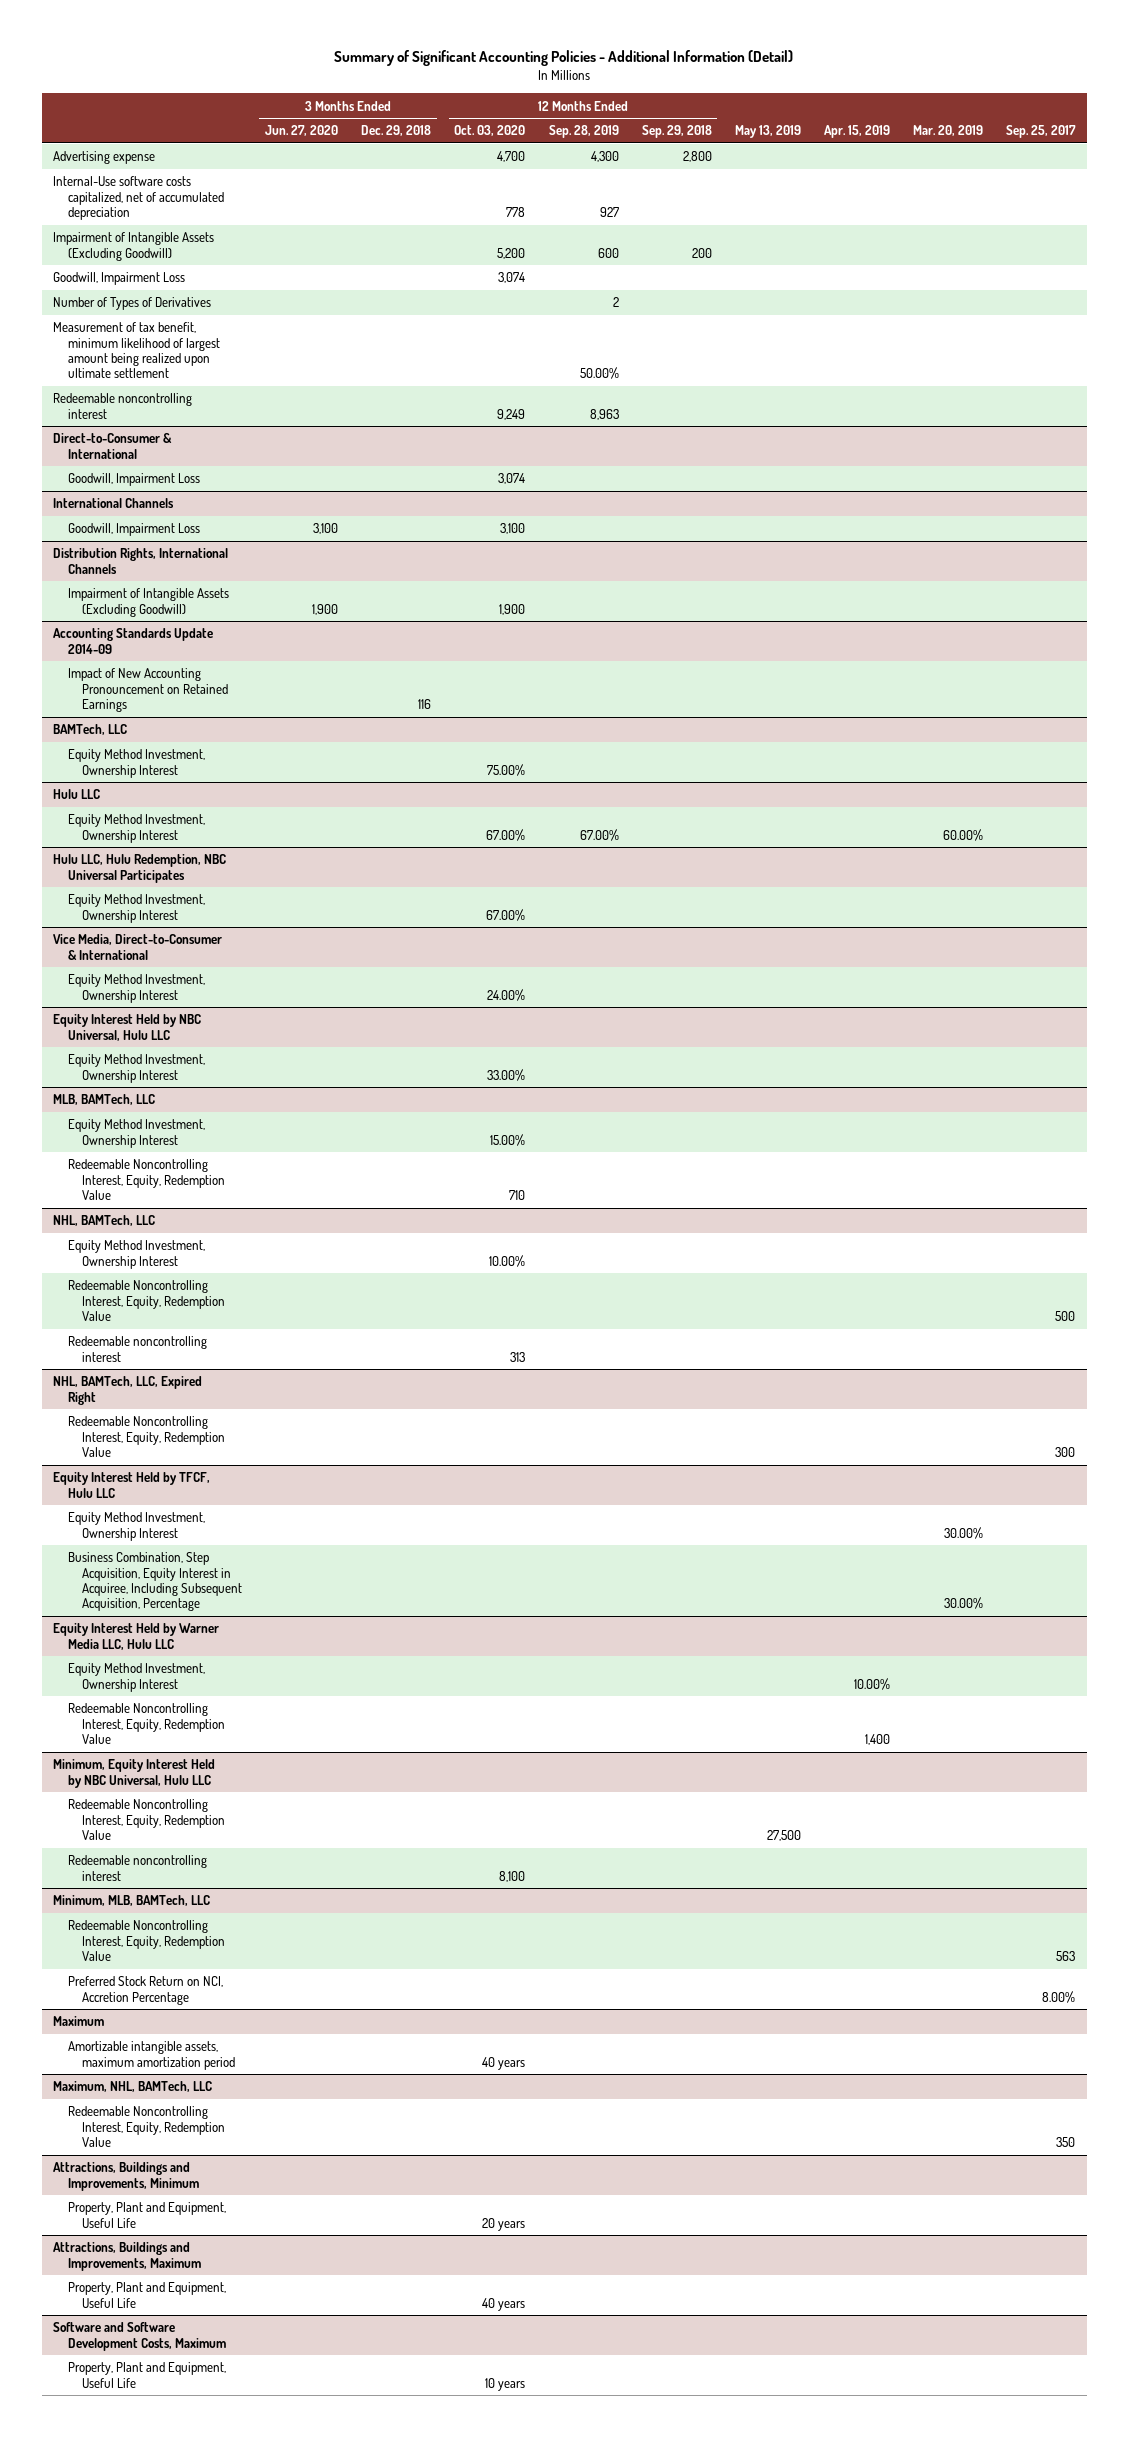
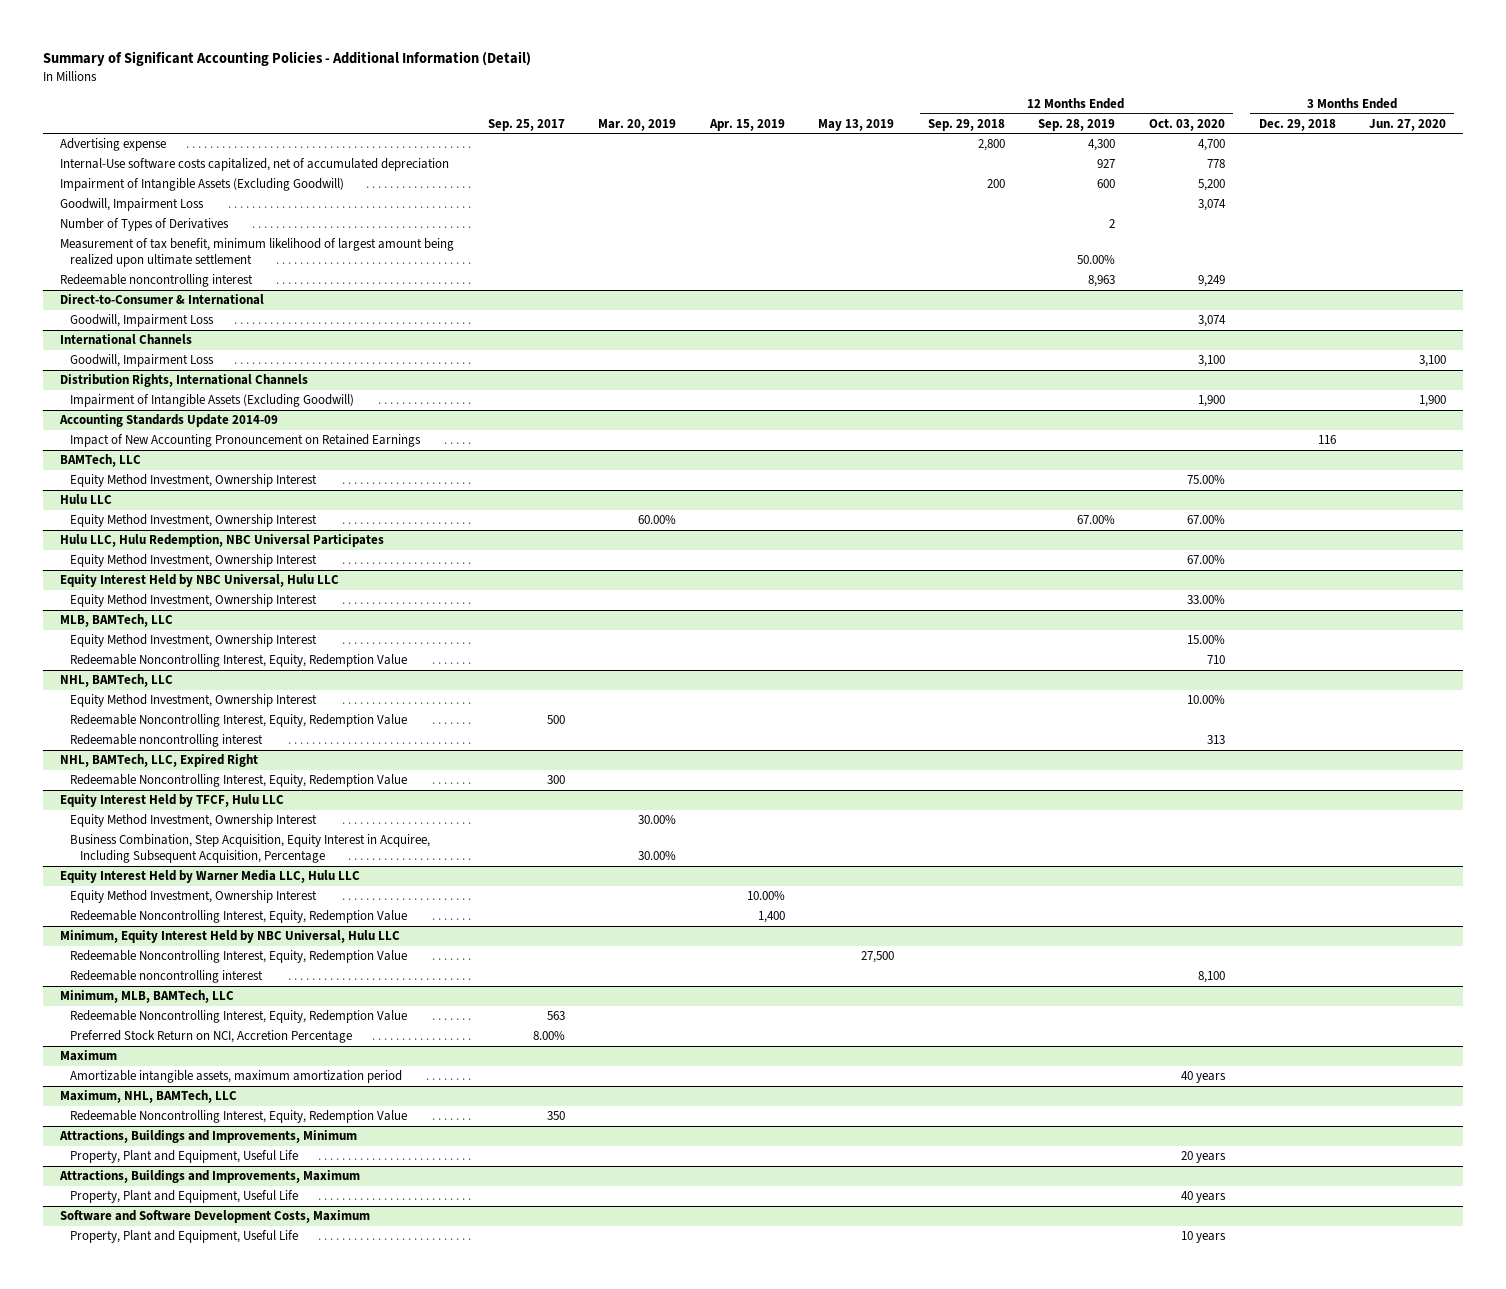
[53,934,223,960] Vice Media, Direct-to-Consumer & International -> none
[67,974,205,1003] Equity Method Investment, Ownership Interest -> none

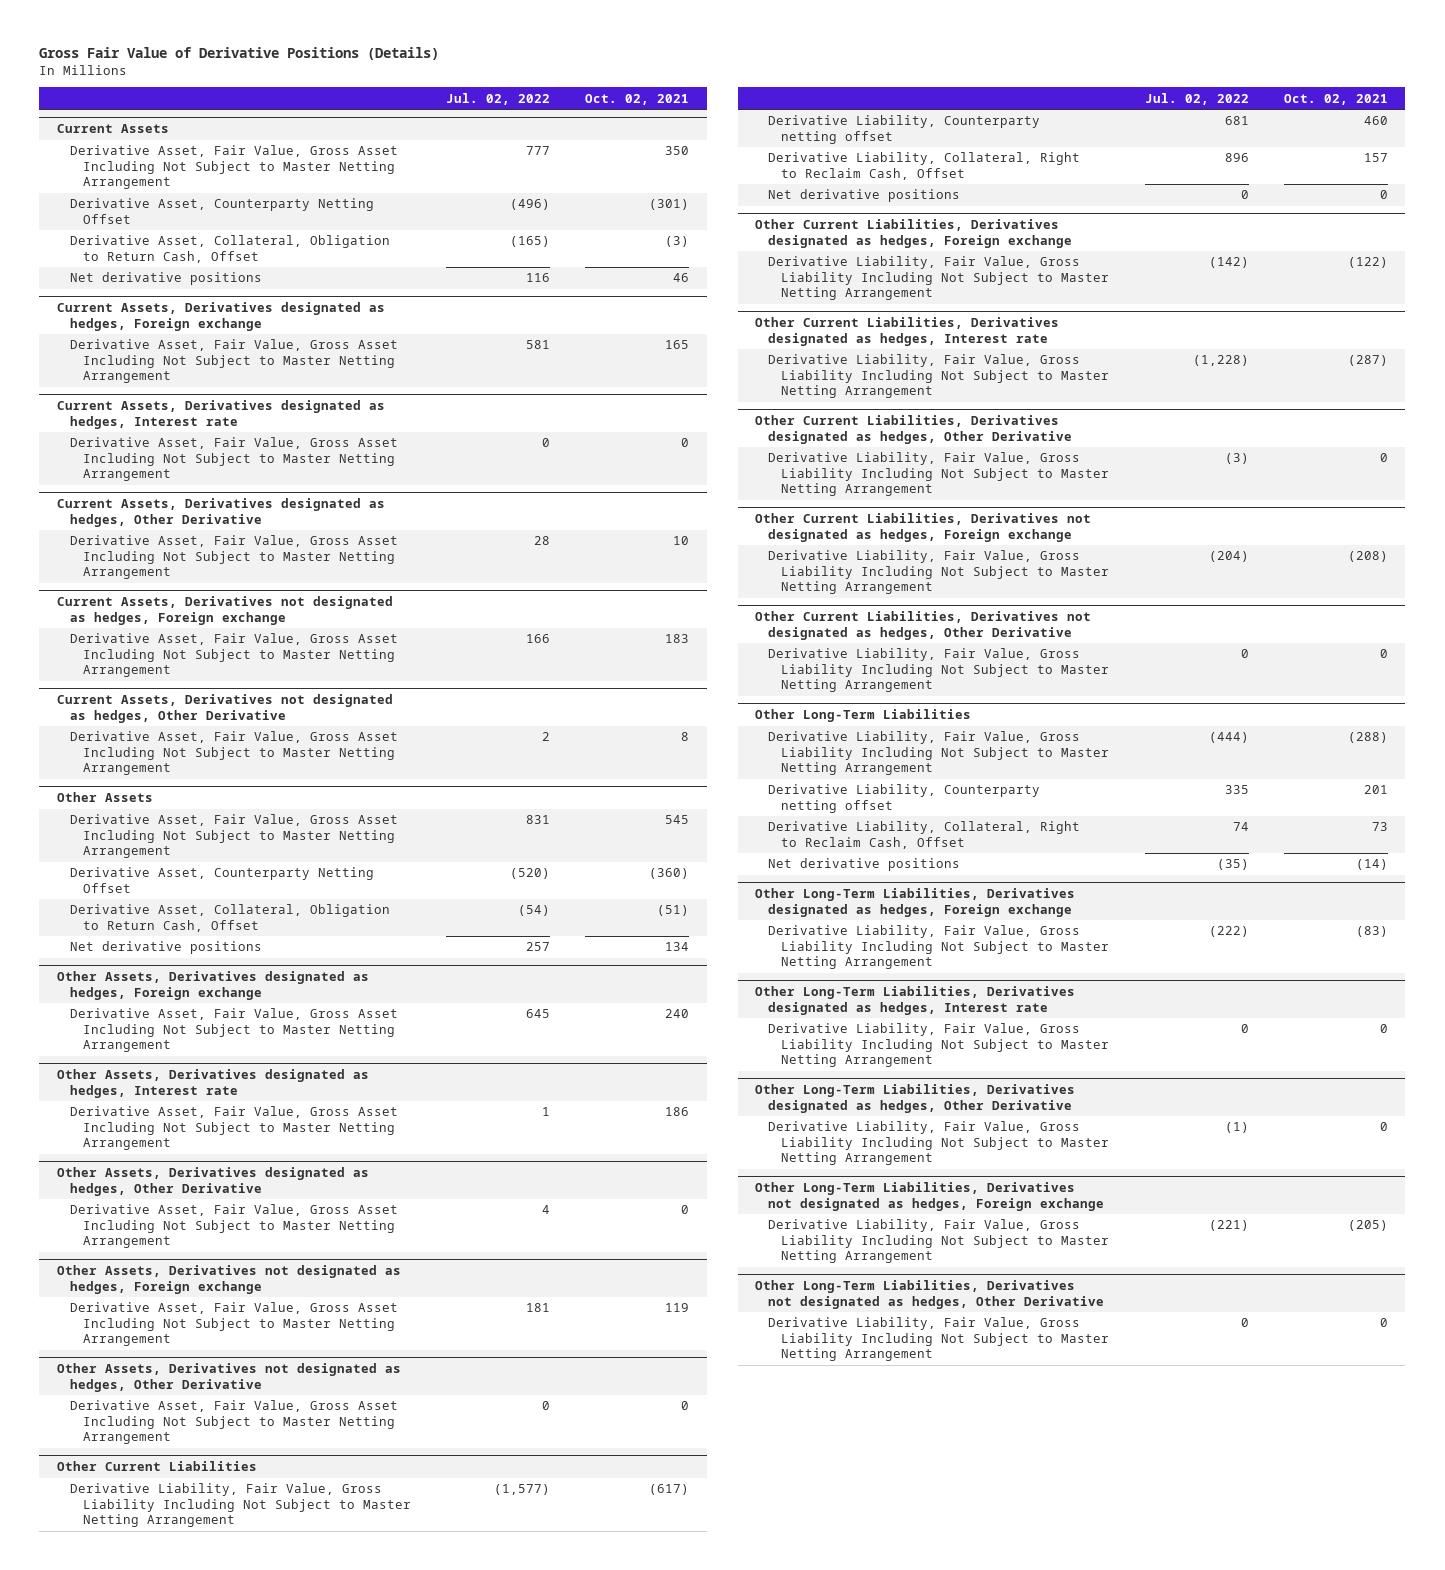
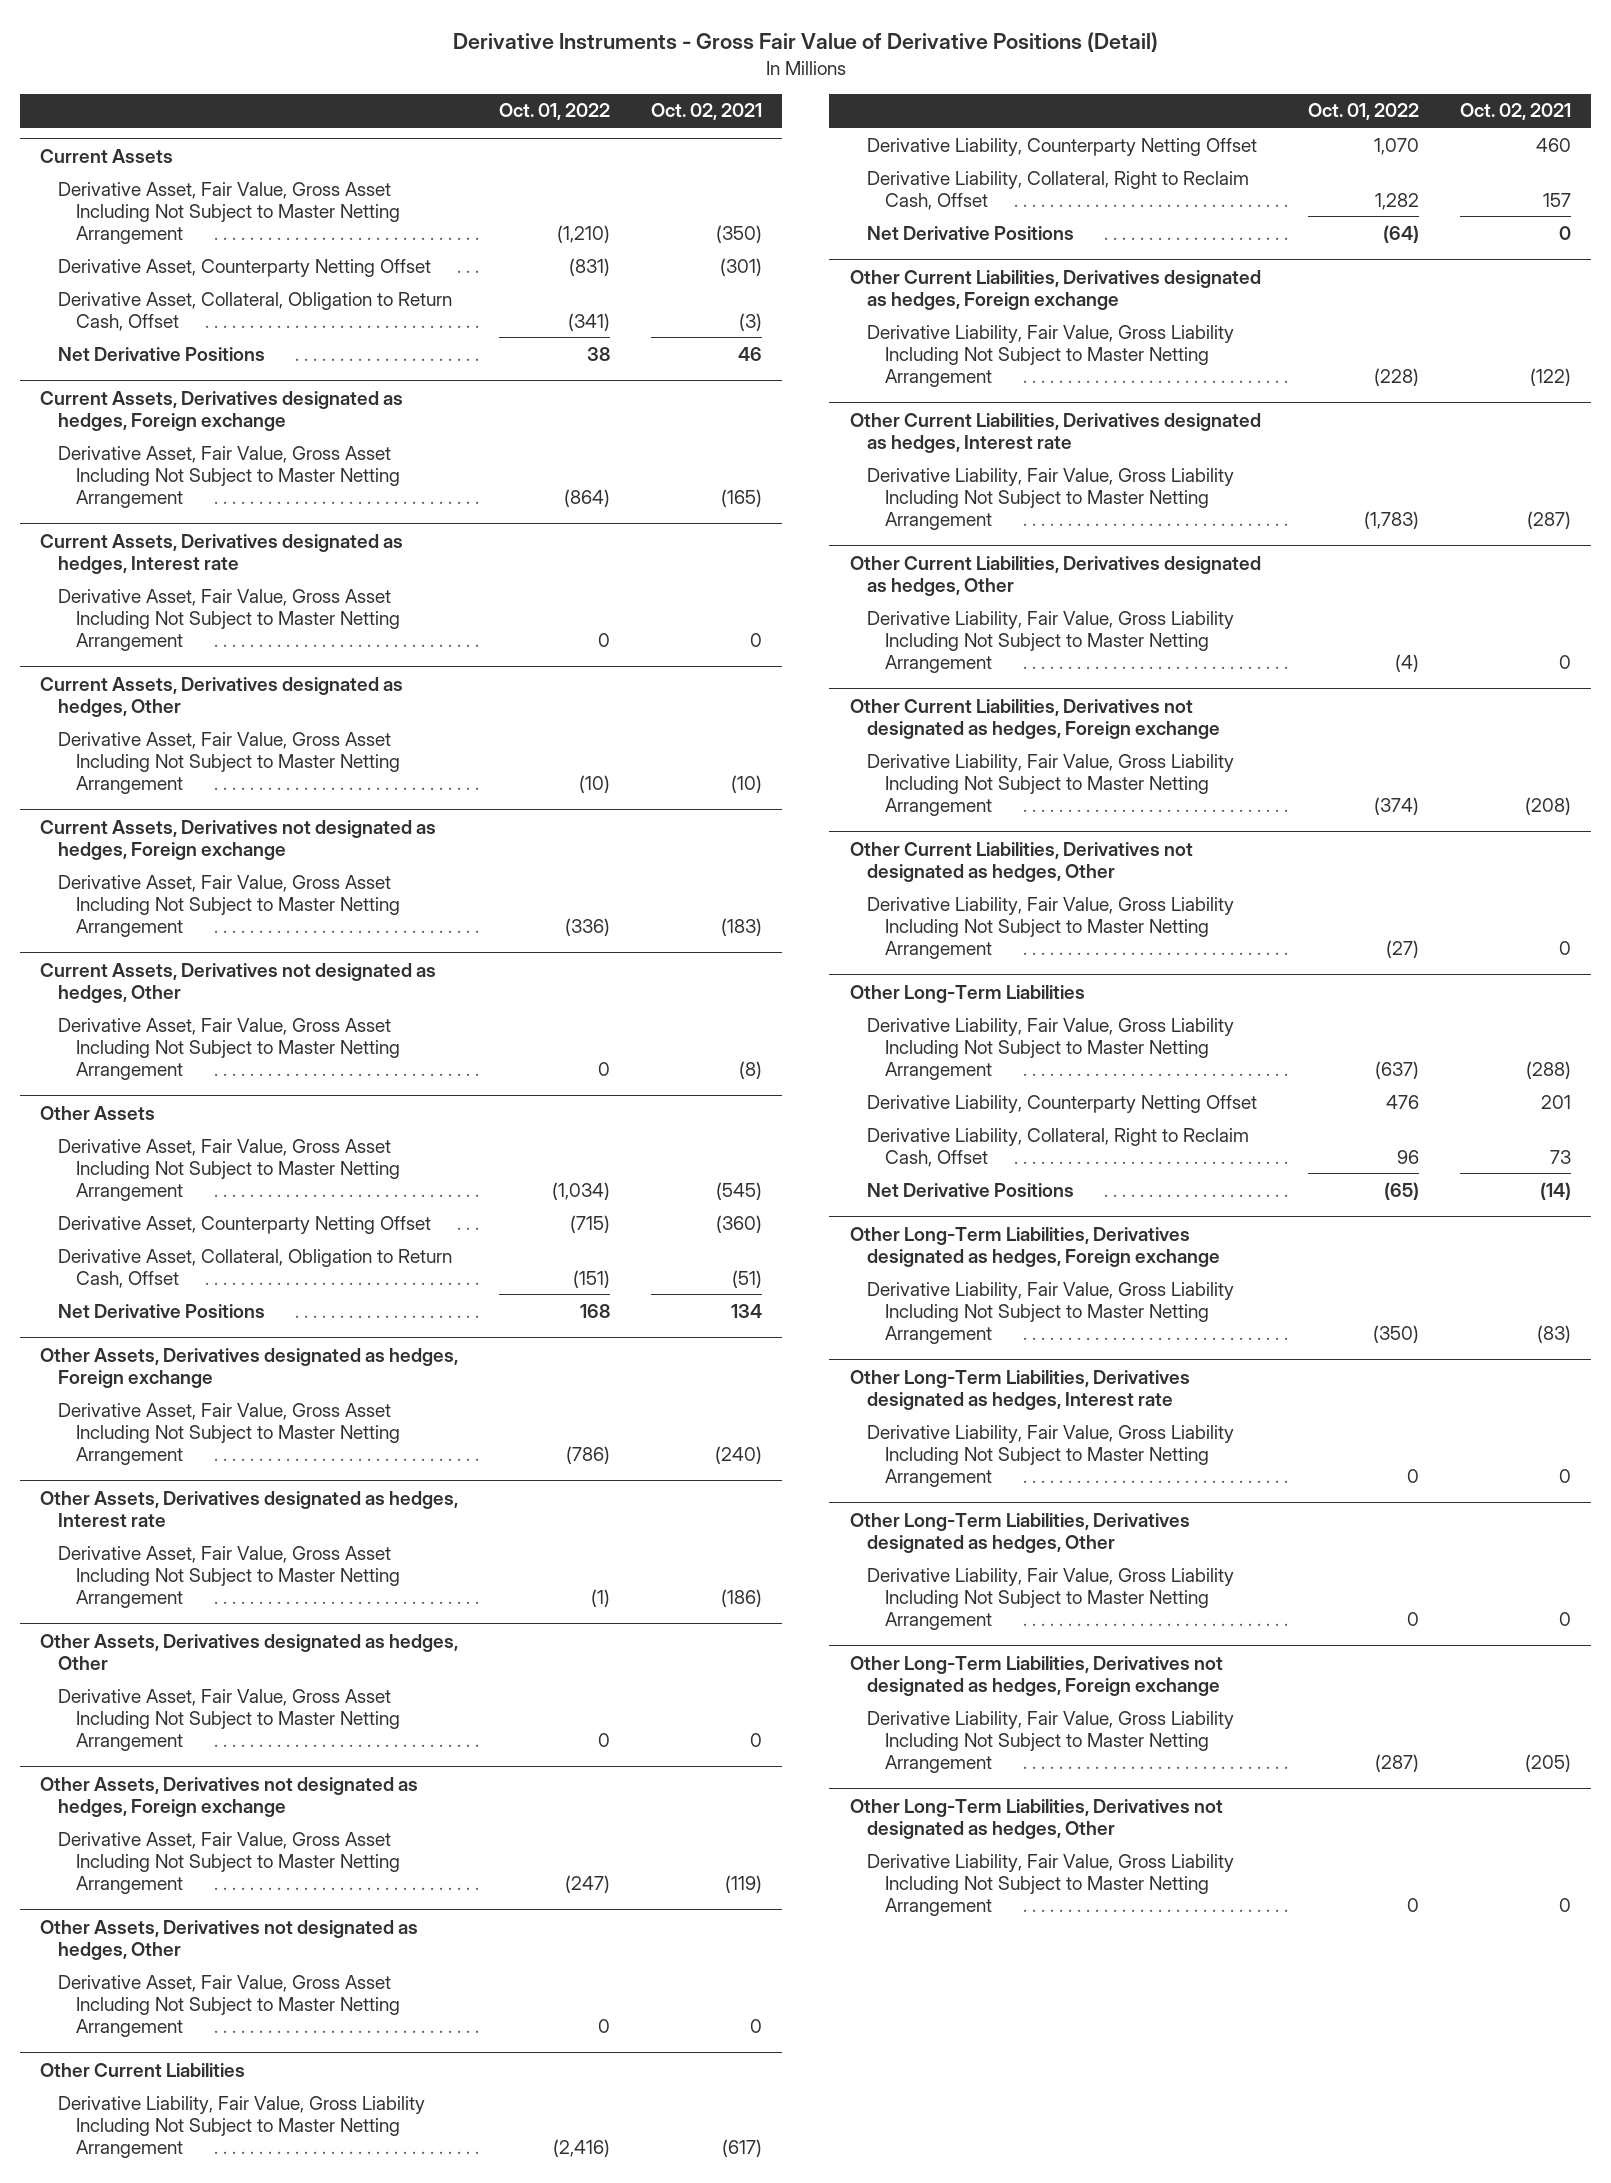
[39,47,440,61] Gross Fair Value of Derivative Positions (Details) -> [452,32,1158,53] Derivative Instruments - Gross Fair Value of Derivative Positions (Detail)
[446,92,551,105] Jul. 02, 2022 -> none
none -> [499,103,611,121] Oct. 01, 2022
[665,146,690,156] 350 -> [715,224,762,243] (350)
[69,272,262,286] Net derivative positions -> [58,346,266,361] Net Derivative Positions
[665,340,690,350] 165 -> [720,488,762,507] (165)
[56,498,385,527] Current Assets, Derivatives designated as hedges, Other Derivative -> [40,676,404,717] Current Assets, Derivatives designated as hedges, Other
[673,536,690,546] 10 -> [730,774,762,793] (10)
[665,634,690,644] 183 -> [720,917,762,936] (183)
[56,694,393,723] Current Assets, Derivatives not designated as hedges, Other Derivative -> [40,962,437,1003] Current Assets, Derivatives not designated as hedges, Other
[681,732,690,742] 8 -> [738,1060,762,1079] (8)
[665,815,690,825] 545 -> [715,1181,762,1200] (545)
[69,941,262,955] Net derivative positions -> [58,1303,266,1318] Net Derivative Positions
[665,1009,690,1019] 240 -> [714,1445,762,1464] (240)
[665,1107,690,1117] 186 -> [720,1588,762,1607] (186)
[56,1167,369,1196] Other Assets, Derivatives designated as hedges, Other Derivative -> [40,1633,459,1670] Other Assets, Derivatives designated as hedges, Other
[665,1303,690,1313] 119 -> [724,1874,762,1893] (119)
[56,1363,401,1392] Other Assets, Derivatives not designated as hedges, Other Derivative -> [40,1919,419,1960] Other Assets, Derivatives not designated as hedges, Other
[768,115,1041,144] Derivative Liability, Counterparty netting offset -> [867,137,1258,156] Derivative Liability, Counterparty Netting Offset
[768,189,961,203] Net derivative positions -> [867,225,1075,240] Net Derivative Positions
[755,415,1073,444] Other Current Liabilities, Derivatives designated as hedges, Other Derivative -> [849,555,1261,596] Other Current Liabilities, Derivatives designated as hedges, Other
[755,611,1092,640] Other Current Liabilities, Derivatives not designated as hedges, Other Derivative -> [849,841,1193,882] Other Current Liabilities, Derivatives not designated as hedges, Other
[768,784,1041,813] Derivative Liability, Counterparty netting offset -> [867,1094,1258,1113] Derivative Liability, Counterparty Netting Offset
[768,858,961,872] Net derivative positions -> [867,1182,1075,1197] Net Derivative Positions
[755,1084,1076,1113] Other Long-Term Liabilities, Derivatives designated as hedges, Other Derivative -> [849,1512,1190,1553] Other Long-Term Liabilities, Derivatives designated as hedges, Other
[755,1280,1105,1309] Other Long-Term Liabilities, Derivatives not designated as hedges, Other Derivative -> [849,1798,1223,1839] Other Long-Term Liabilities, Derivatives not designated as hedges, Other

